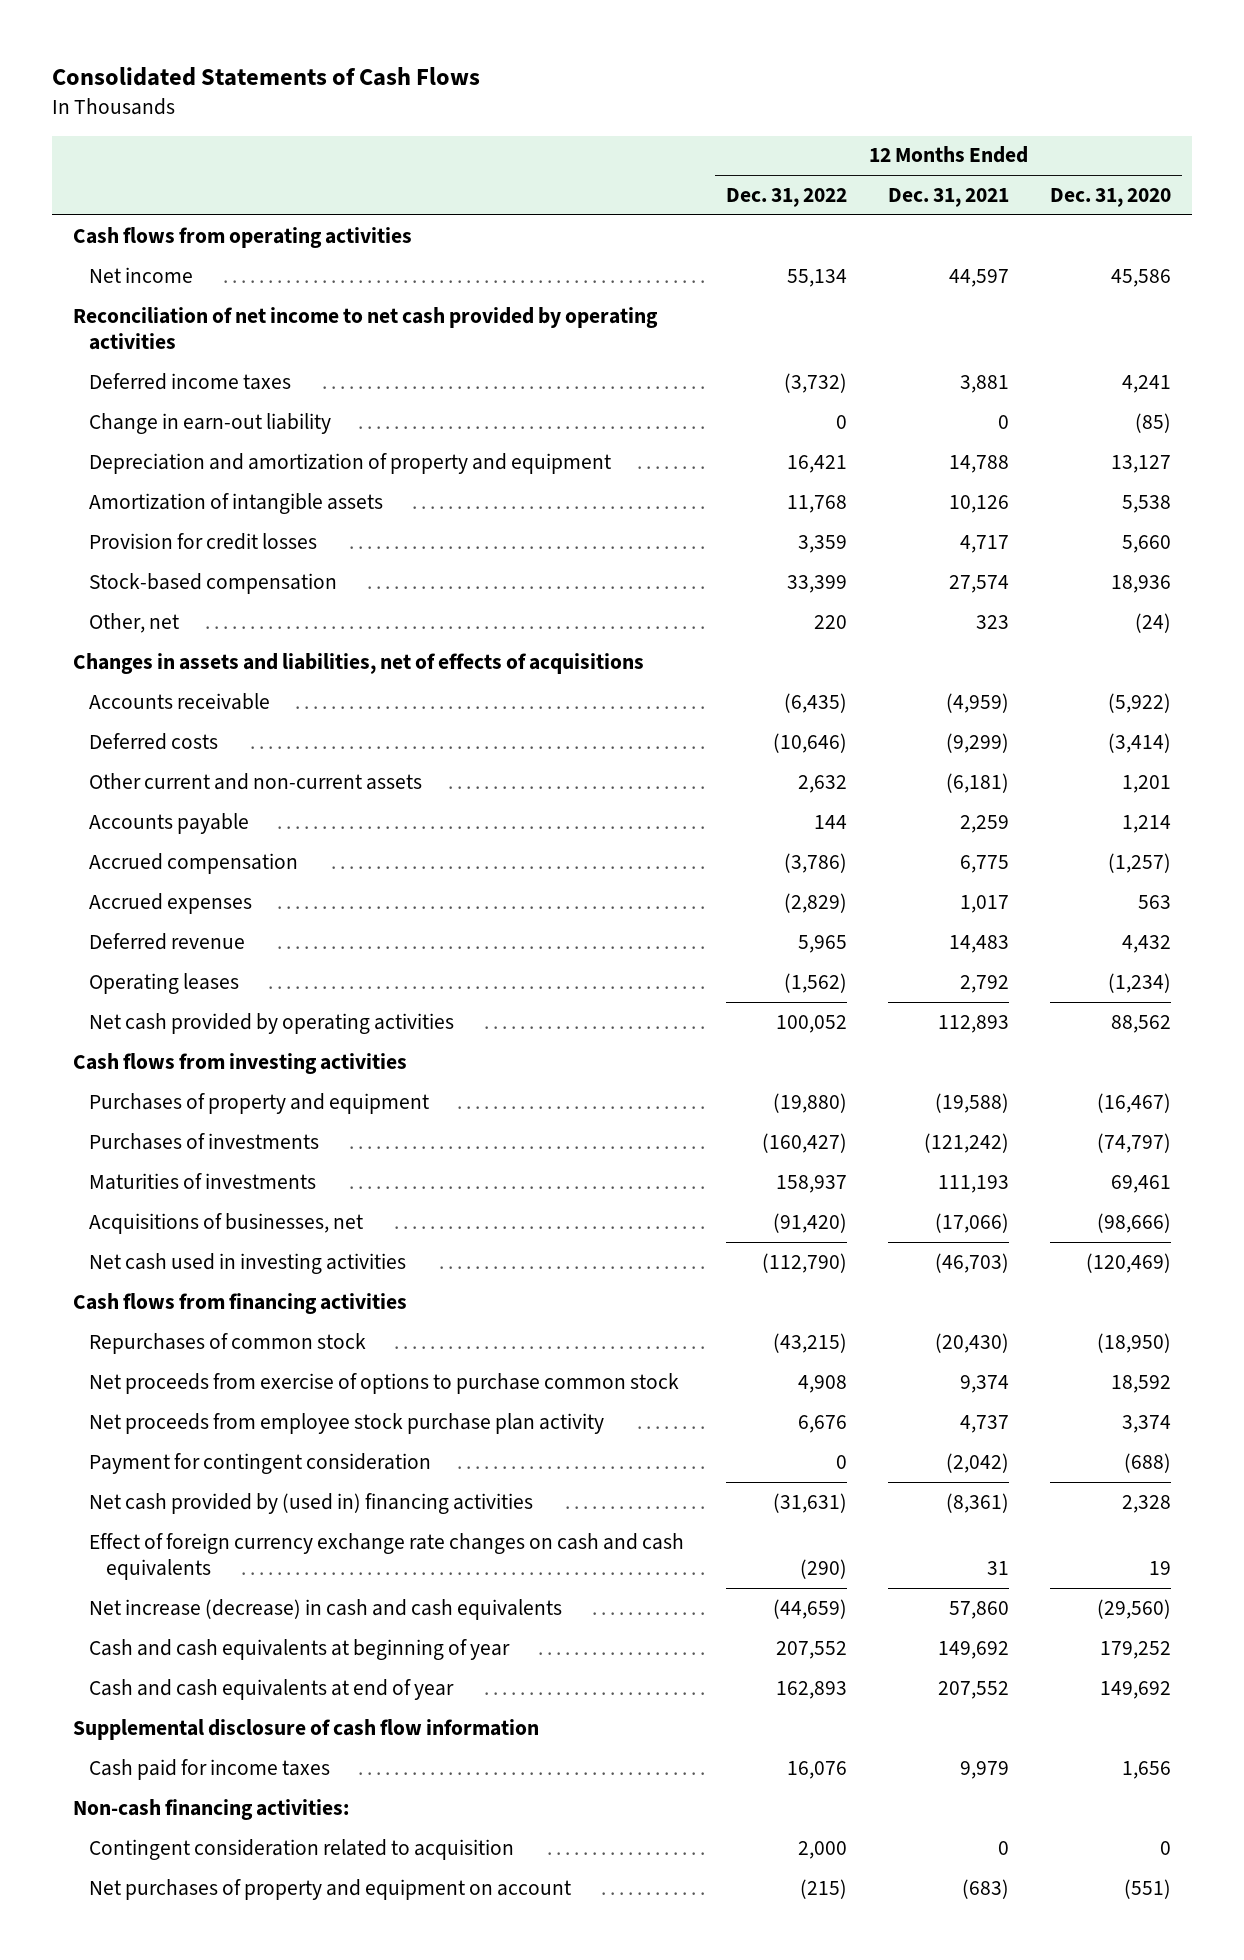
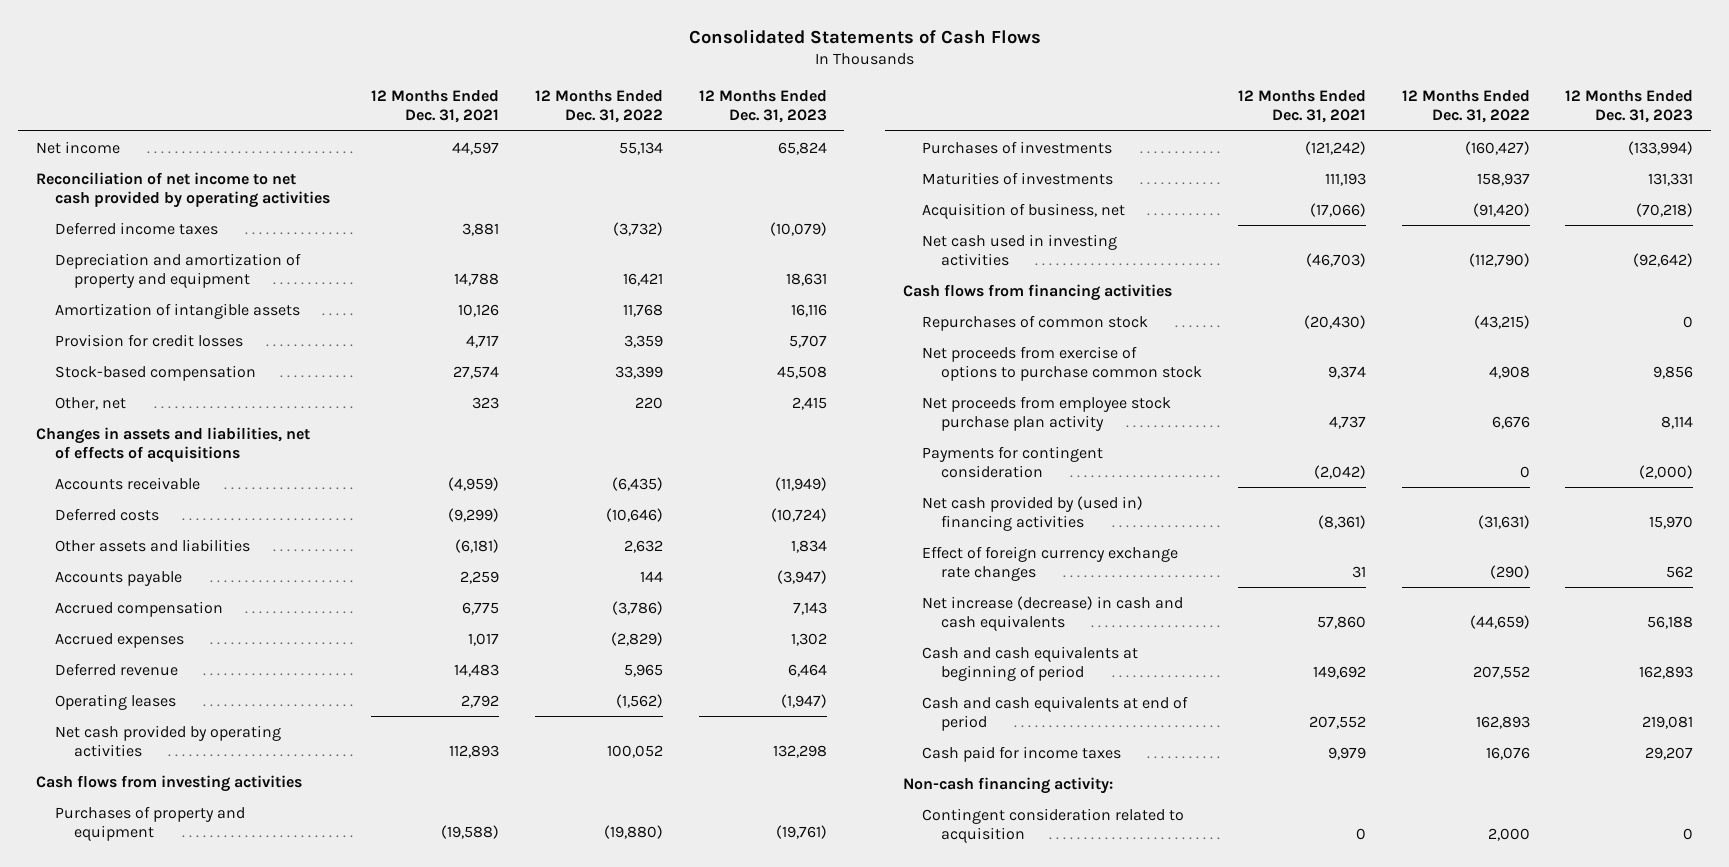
[1050,188,1172,208] Dec. 31, 2020 -> none
none -> [698,90,827,124] 12 Months Ended Dec. 31, 2023
[72,226,412,248] Cash flows from operating activities -> none
[89,412,332,434] Change in earn-out liability -> none
[89,772,423,790] Other current and non-current assets -> [55,538,251,552] Other assets and liabilities
[89,1212,364,1234] Acquisitions of businesses, net -> [921,202,1125,219] Acquisition of business, net
[89,1452,432,1474] Payment for contingent consideration -> [921,445,1103,478] Payments for contingent consideration
[89,1532,685,1581] Effect of foreign currency exchange rate changes on cash and cash equivalents -> [921,545,1178,581] Effect of foreign currency exchange rate changes
[72,1718,539,1740] Supplemental disclosure of cash flow information -> none
[89,1638,511,1660] Cash and cash equivalents at beginning of year -> [921,645,1138,681] Cash and cash equivalents at beginning of period
[89,1678,455,1700] Cash and cash equivalents at end of year -> [921,695,1188,731] Cash and cash equivalents at end of period
[72,1798,349,1820] Non-cash financing activities: -> [902,776,1113,794] Non-cash financing activity:
[89,1878,572,1900] Net purchases of property and equipment on account -> none

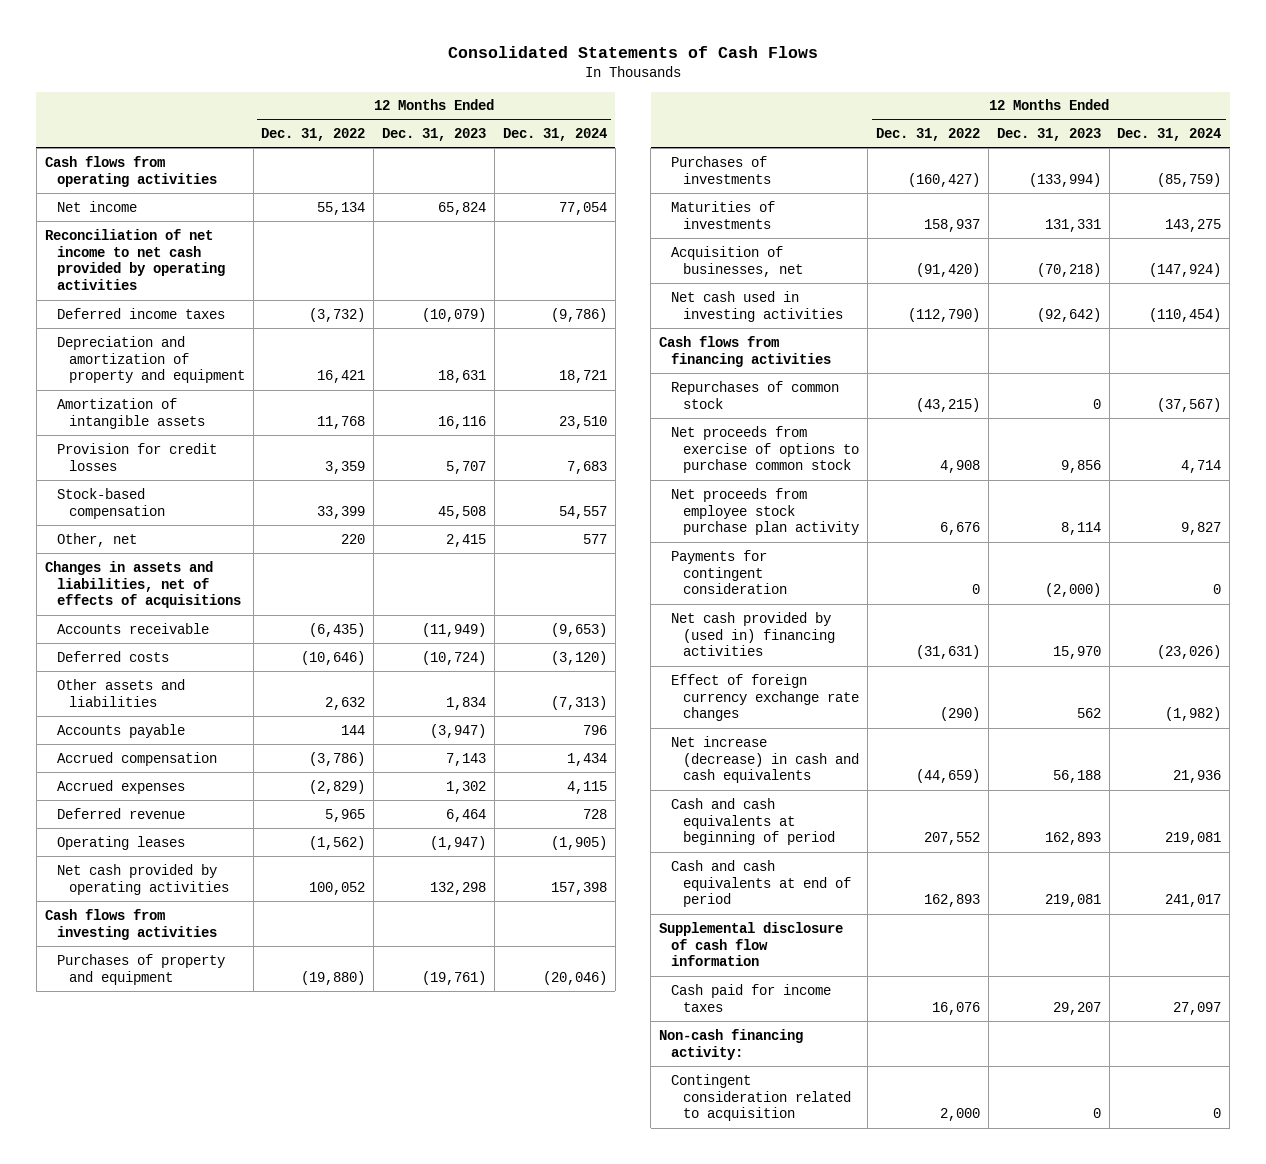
[371,90,500,124] 12 Months Ended Dec. 31, 2021 -> none
none -> [502,128,607,142] Dec. 31, 2024
none -> [44,155,217,187] Cash flows from operating activities
[921,202,1125,219] Acquisition of business, net -> [671,245,804,277] Acquisition of businesses, net
none -> [659,921,844,967] Supplemental disclosure of cash flow information

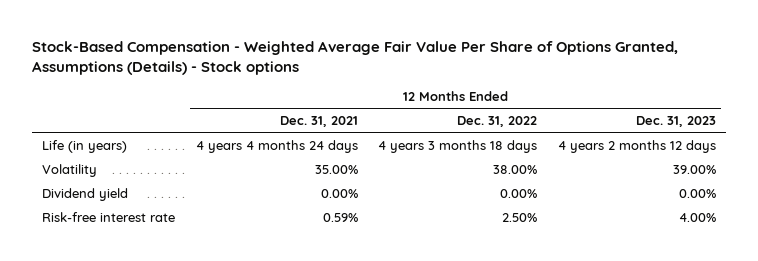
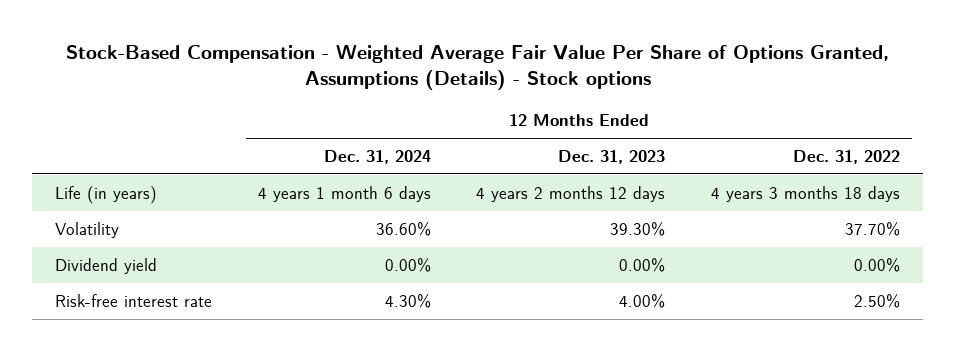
[279,116,358,128] Dec. 31, 2021 -> none
none -> [323,149,431,164] Dec. 31, 2024
[493,164,538,174] 38.00% -> [845,221,901,236] 37.70%
[672,164,716,174] 39.00% -> [610,221,666,236] 39.30%

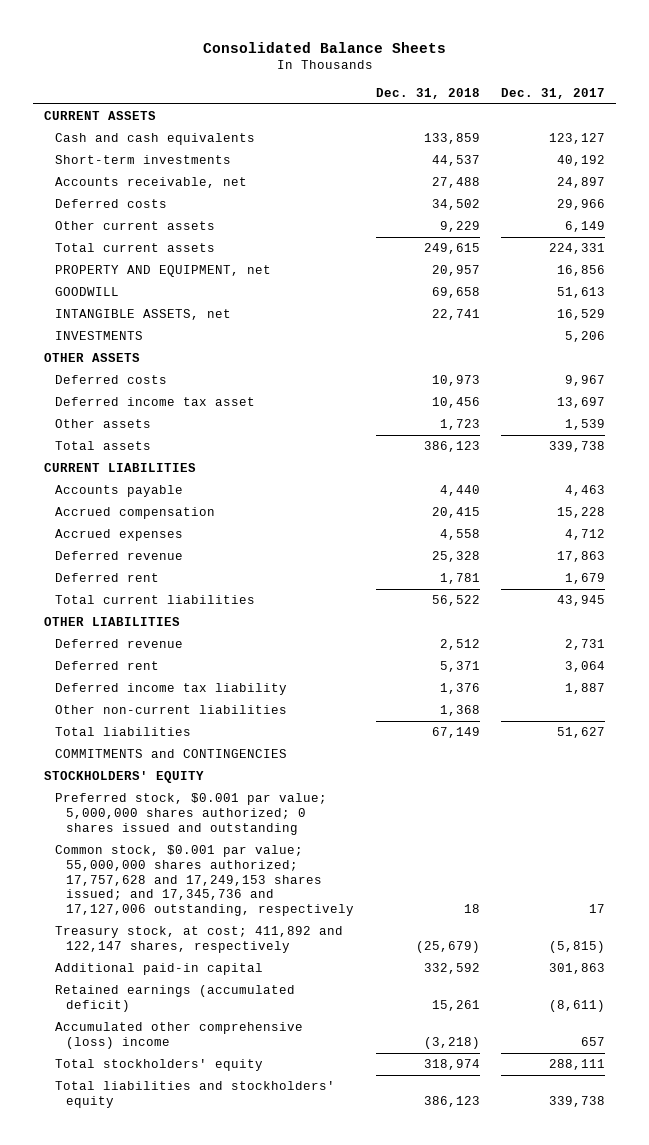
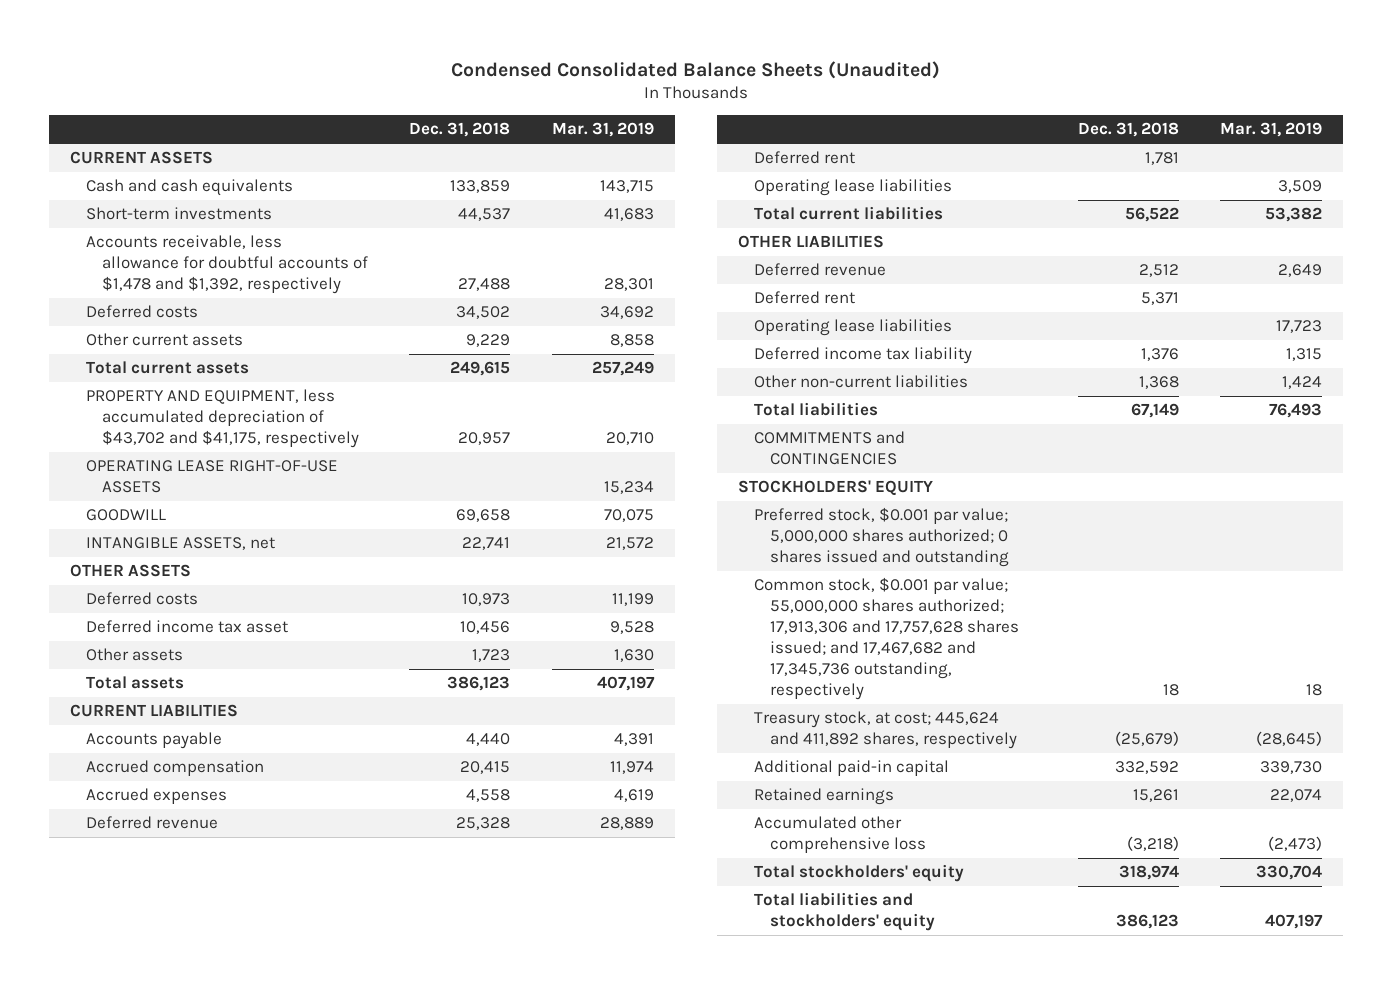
[202,41,446,53] Consolidated Balance Sheets -> [451,60,941,79] Condensed Consolidated Balance Sheets (Unaudited)
[501,87,606,99] Dec. 31, 2017 -> none
none -> [552,122,655,138] Mar. 31, 2019
[55,177,248,189] Accounts receivable, net -> [85,235,368,295] Accounts receivable, less allowance for doubtful accounts of $1,478 and $1,392, respectively
[55,265,272,278] PROPERTY AND EQUIPMENT, net -> [85,389,359,449] PROPERTY AND EQUIPMENT, less accumulated depreciation of $43,702 and $41,175, respectively
none -> [85,460,338,494] OPERATING LEASE RIGHT-OF-USE ASSETS
[55,331,144,341] INVESTMENTS -> none
none -> [754,179,953,197] Operating lease liabilities
none -> [754,319,953,337] Operating lease liabilities
[55,845,355,917] Common stock, $0.001 par value; 55,000,000 shares authorized; 17,757,628 and 17,249,153 shares issued; and 17,345,736 and 17,127,006 outstanding, respectively -> [754,577,1019,701] Common stock, $0.001 par value; 55,000,000 shares authorized; 17,913,306 and 17,757,628 shares issued; and 17,467,682 and 17,345,736 outstanding, respectively
[55,926,344,953] Treasury stock, at cost; 411,892 and 122,147 shares, respectively -> [754,711,1017,750] Treasury stock, at cost; 445,624 and 411,892 shares, respectively
[55,985,296,1012] Retained earnings (accumulated deficit) -> [754,788,895,806] Retained earnings
[55,1022,304,1049] Accumulated other comprehensive (loss) income -> [754,816,926,854] Accumulated other comprehensive loss

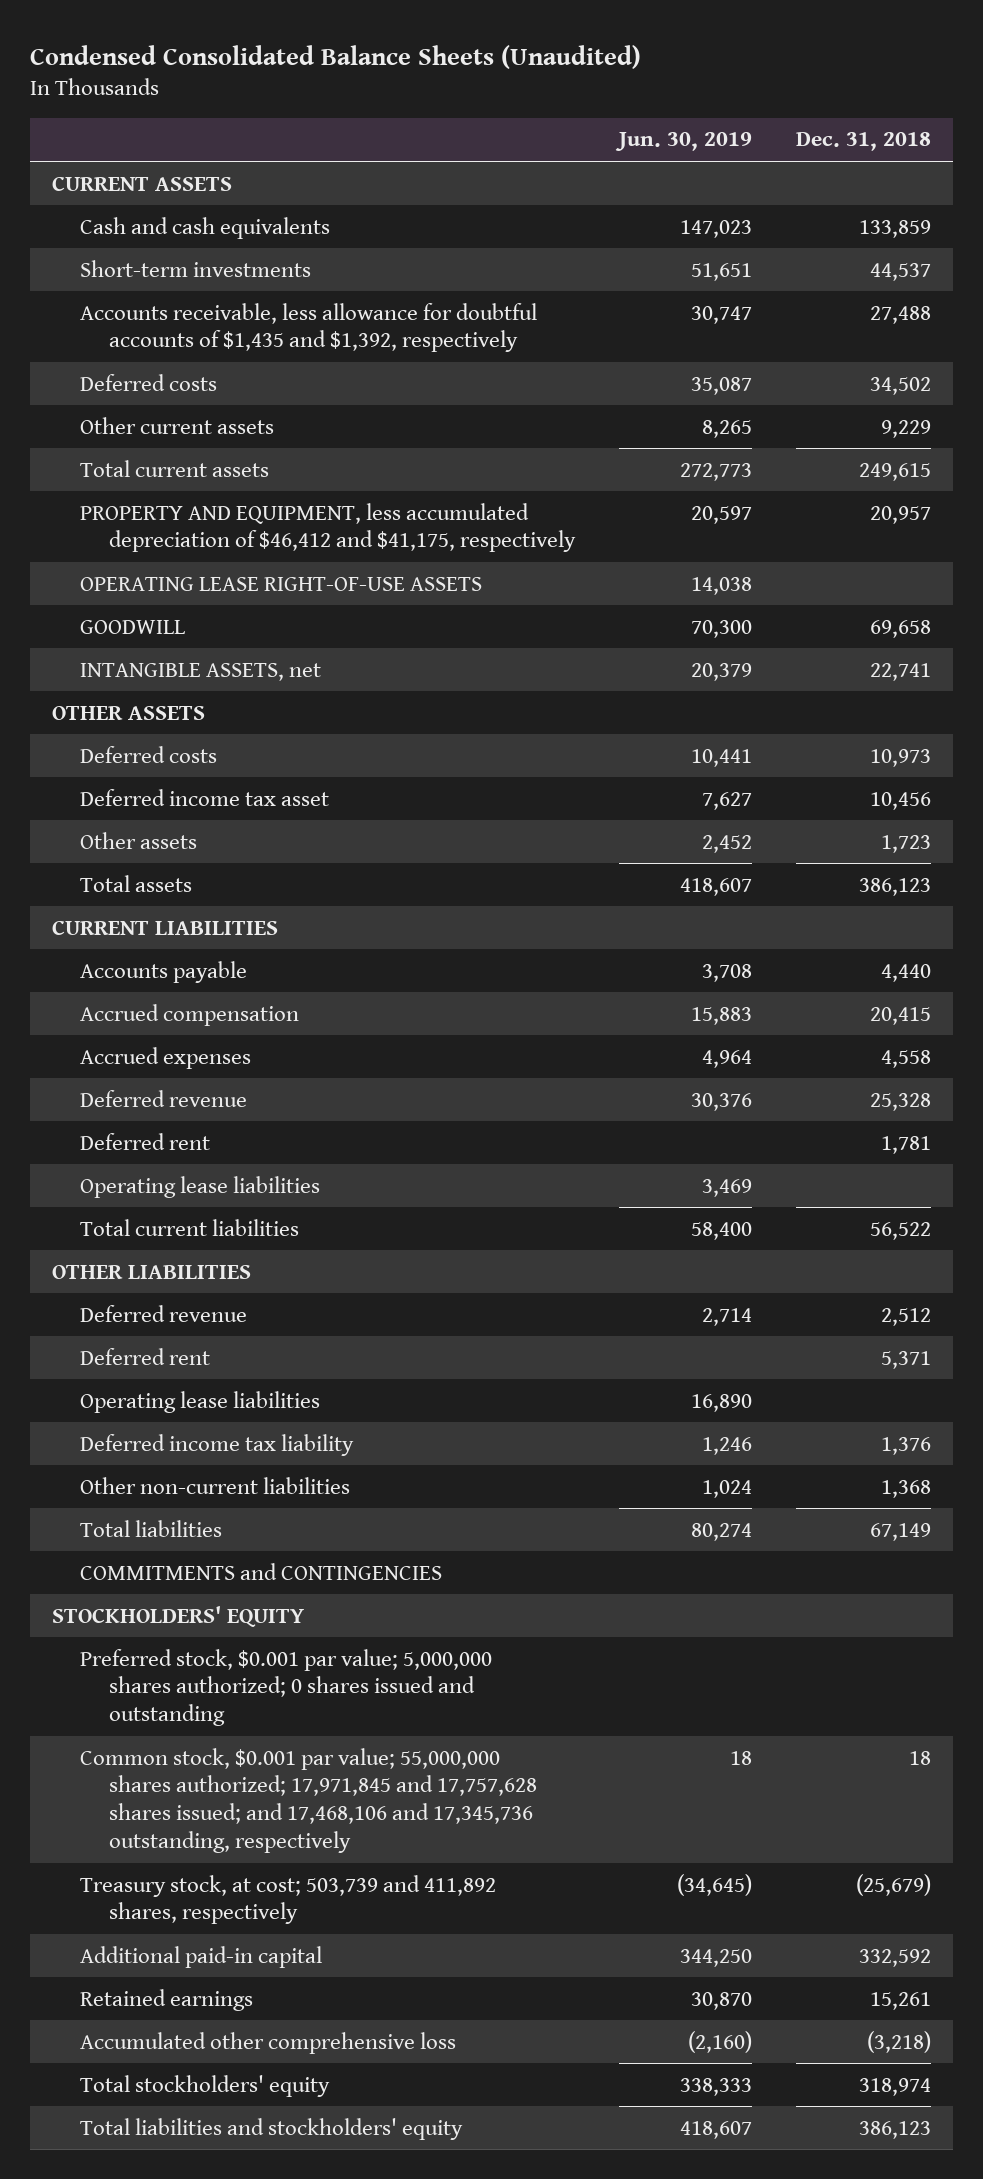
[552,122,655,138] Mar. 31, 2019 -> none
none -> [614,132,752,152] Jun. 30, 2019
[85,235,368,295] Accounts receivable, less allowance for doubtful accounts of $1,478 and $1,392, respectively -> [80,302,538,353] Accounts receivable, less allowance for doubtful accounts of $1,435 and $1,392, respectively
[85,389,359,449] PROPERTY AND EQUIPMENT, less accumulated depreciation of $43,702 and $41,175, respectively -> [80,502,576,553] PROPERTY AND EQUIPMENT, less accumulated depreciation of $46,412 and $41,175, respectively
[754,577,1019,701] Common stock, $0.001 par value; 55,000,000 shares authorized; 17,913,306 and 17,757,628 shares issued; and 17,467,682 and 17,345,736 outstanding, respectively -> [80,1747,537,1854] Common stock, $0.001 par value; 55,000,000 shares authorized; 17,971,845 and 17,757,628 shares issued; and 17,468,106 and 17,345,736 outstanding, respectively
[754,711,1017,750] Treasury stock, at cost; 445,624 and 411,892 shares, respectively -> [80,1874,497,1925] Treasury stock, at cost; 503,739 and 411,892 shares, respectively

